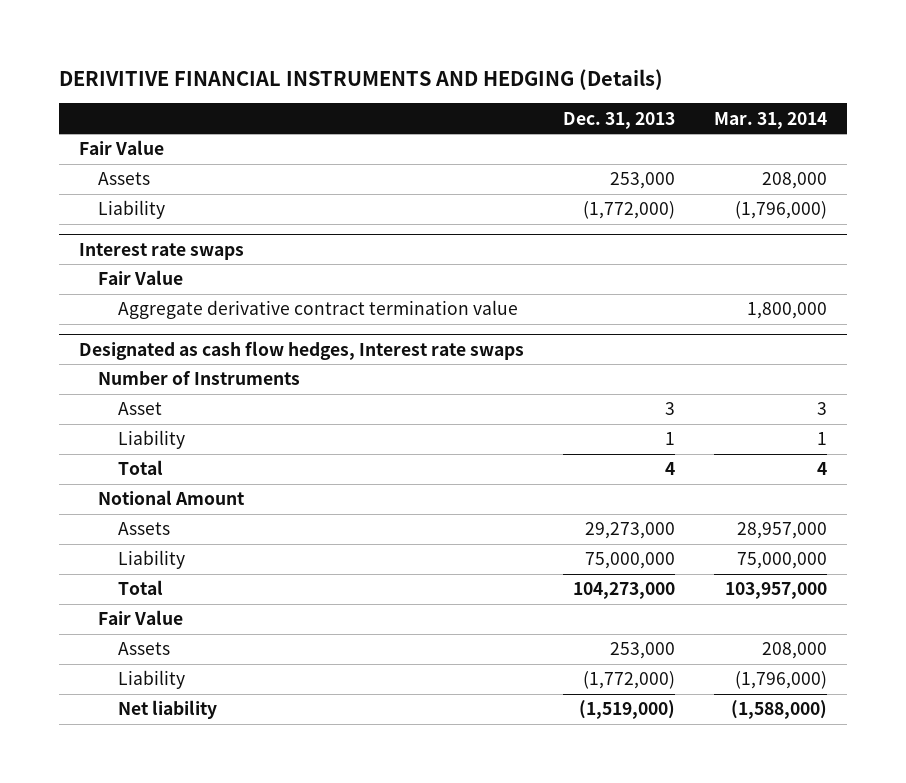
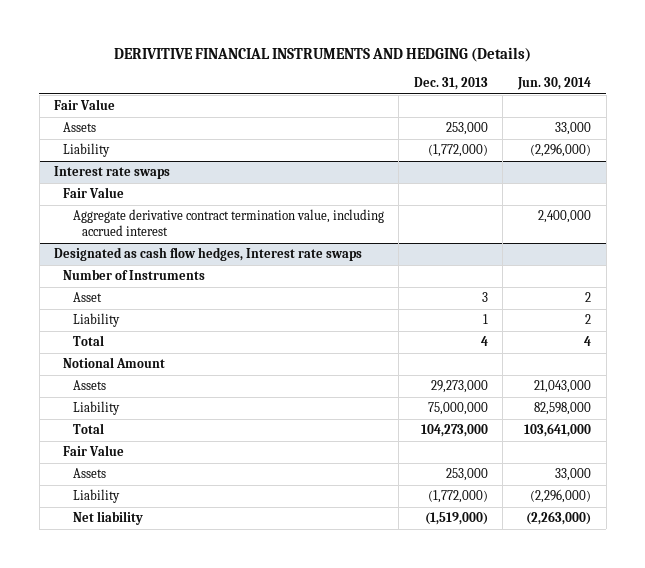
[714,111,828,129] Mar. 31, 2014 -> none
none -> [517,76,592,90] Jun. 30, 2014
[118,300,519,320] Aggregate derivative contract termination value -> [72,209,384,237] Aggregate derivative contract termination value, including accrued interest

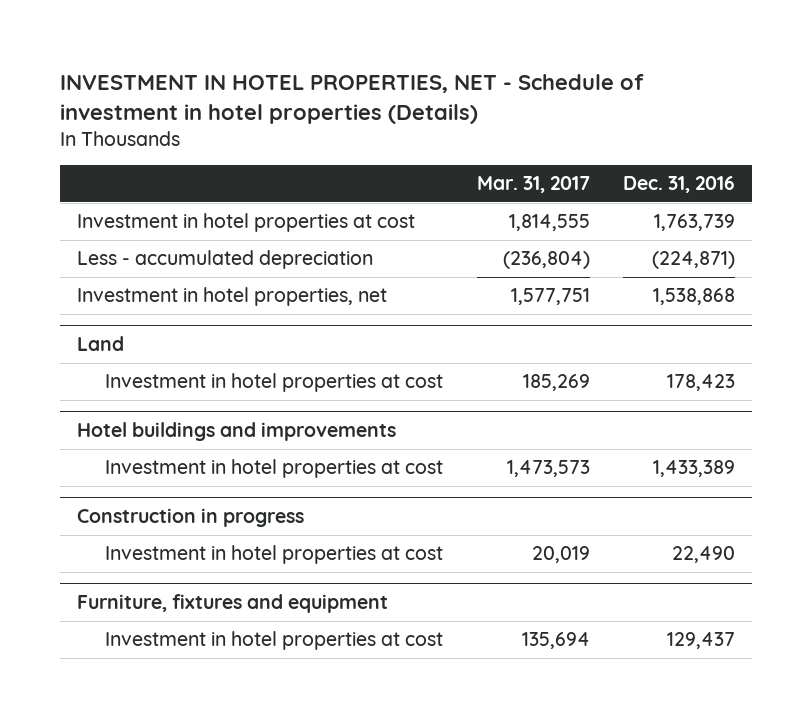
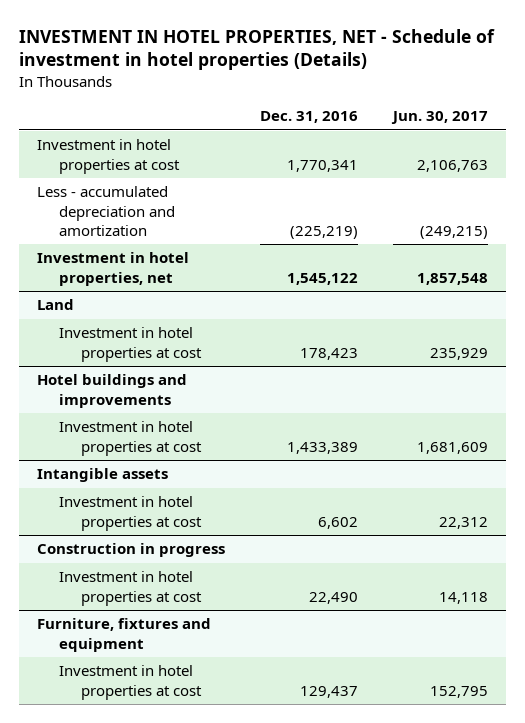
[476,176,590,194] Mar. 31, 2017 -> none
none -> [391,111,489,125] Jun. 30, 2017
[654,214,736,232] 1,763,739 -> [286,159,358,172] 1,770,341
[76,250,373,270] Less - accumulated depreciation -> [36,186,175,236] Less - accumulated depreciation and amortization
[652,251,736,270] (224,871) -> [289,225,358,239] (225,219)
[653,288,736,306] 1,538,868 -> [286,272,358,285] 1,545,122
none -> [36,468,168,483] Intangible assets
none -> [58,496,203,531] Investment in hotel properties at cost

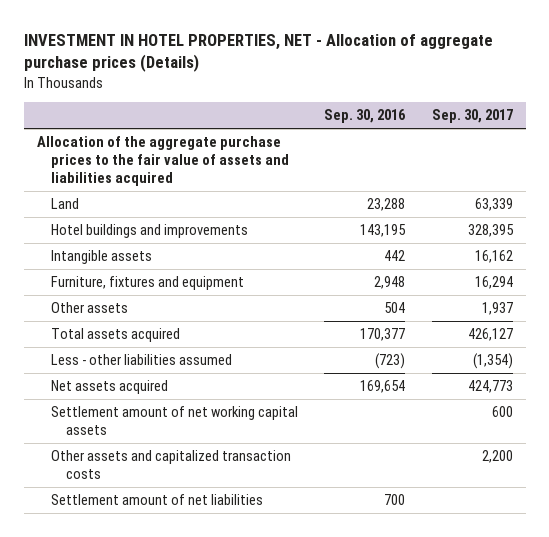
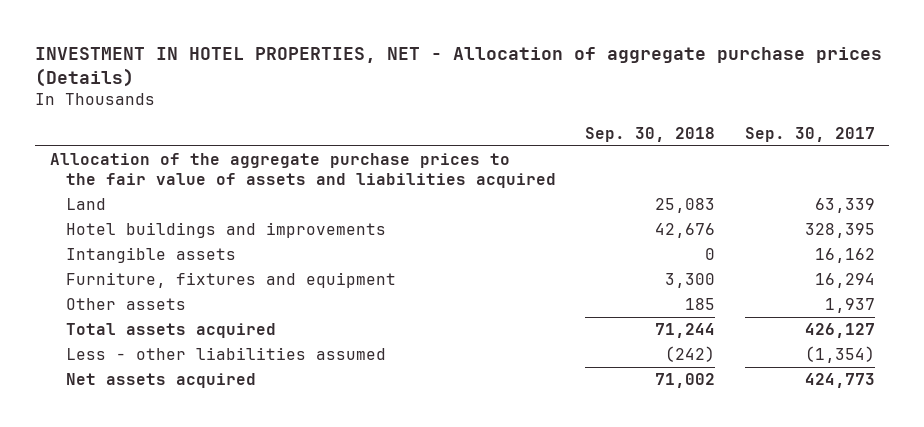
[324,109,407,124] Sep. 30, 2016 -> none
none -> [585,127,716,143] Sep. 30, 2018
[51,405,299,436] Settlement amount of net working capital assets -> none
[51,449,292,480] Other assets and capitalized transaction costs -> none
[51,493,264,505] Settlement amount of net liabilities -> none

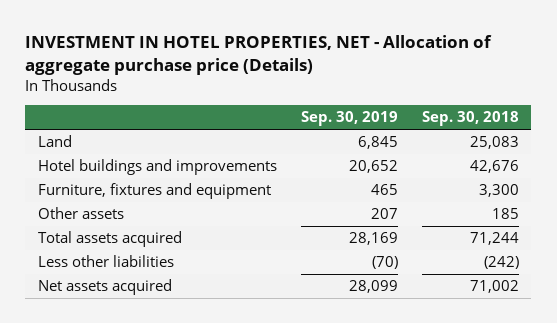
[35,46,883,87] INVESTMENT IN HOTEL PROPERTIES, NET - Allocation of aggregate purchase prices (Details) -> [25,35,493,75] INVESTMENT IN HOTEL PROPERTIES, NET - Allocation of aggregate purchase price (Details)
[744,127,875,143] Sep. 30, 2017 -> none
none -> [300,111,398,127] Sep. 30, 2019
[49,153,556,189] Allocation of the aggregate purchase prices to the fair value of assets and liabilities acquired -> none
[65,247,236,264] Intangible assets -> none
[65,347,386,361] Less - other liabilities assumed -> [37,255,174,268] Less other liabilities

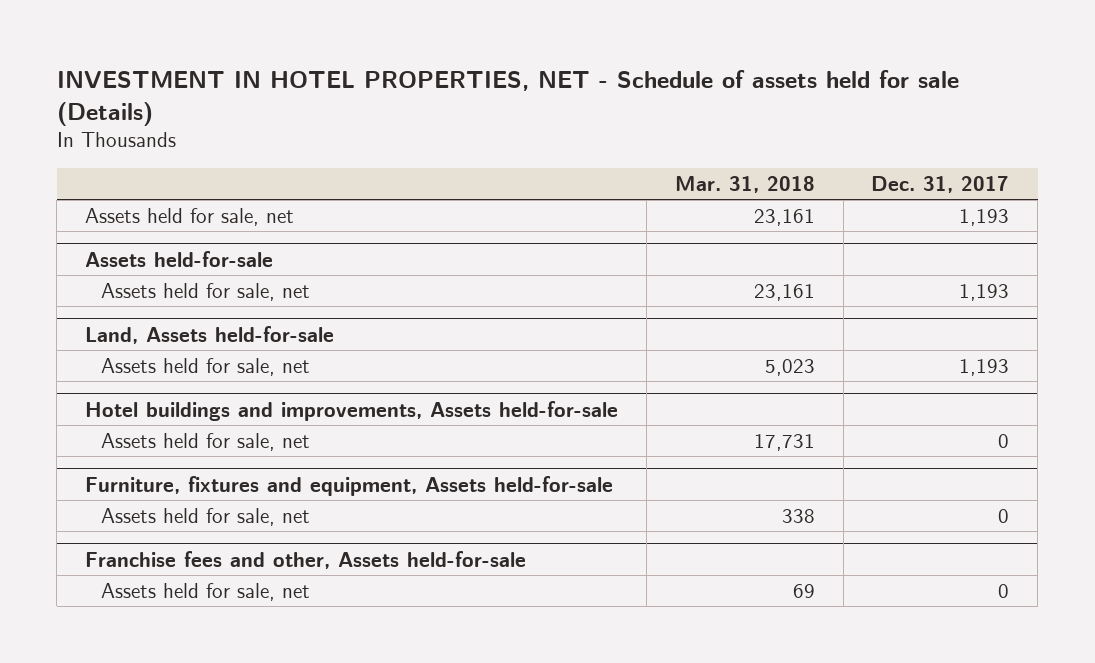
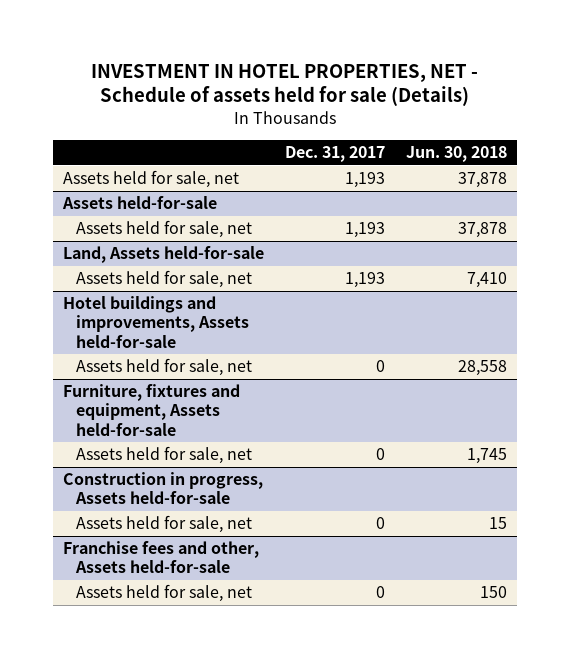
[674,175,815,193] Mar. 31, 2018 -> none
none -> [405,146,507,163] Jun. 30, 2018
none -> [63,472,264,505] Construction in progress, Assets held-for-sale
none -> [75,515,252,534] Assets held for sale, net

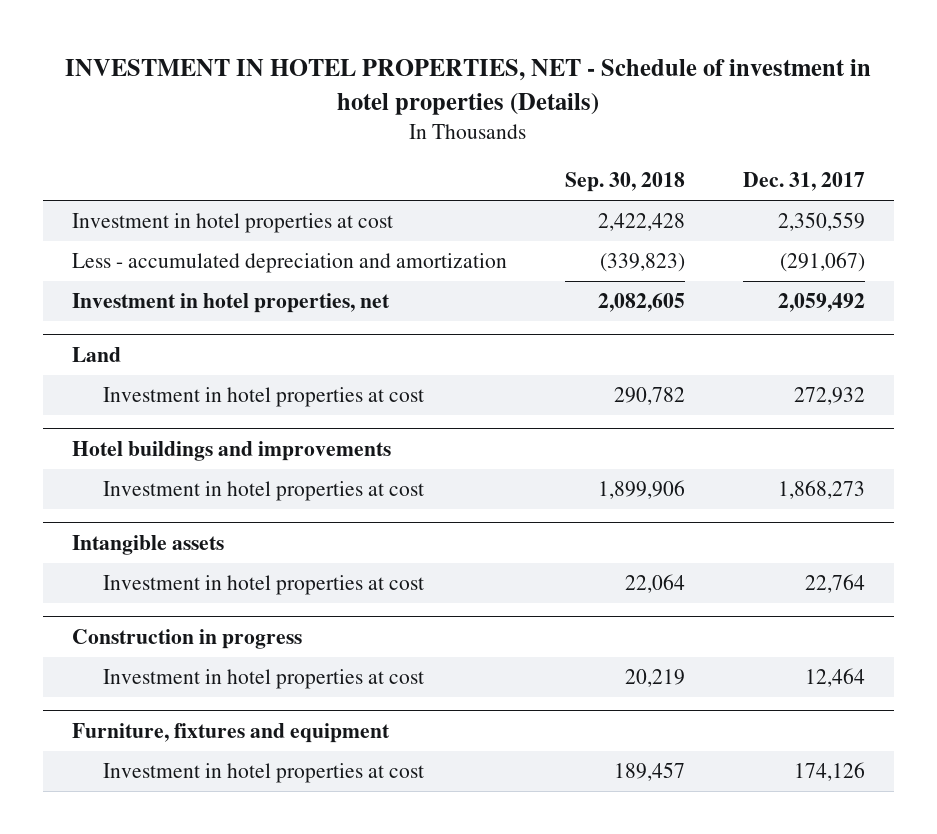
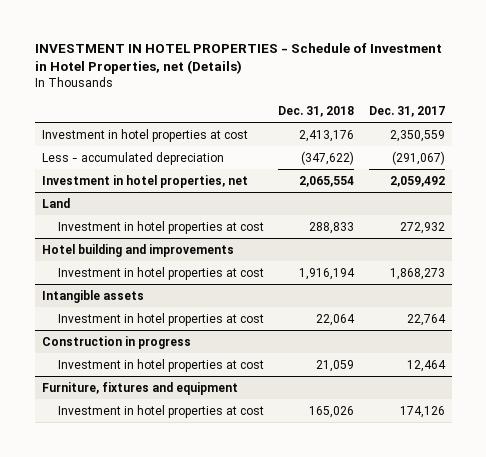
[65,59,872,115] INVESTMENT IN HOTEL PROPERTIES, NET - Schedule of investment in hotel properties (Details) -> [34,42,442,75] INVESTMENT IN HOTEL PROPERTIES - Schedule of Investment in Hotel Properties, net (Details)
[564,172,685,193] Sep. 30, 2018 -> none
none -> [278,105,355,117] Dec. 31, 2018
[72,253,508,274] Less - accumulated depreciation and amortization -> [41,151,224,165] Less - accumulated depreciation
[72,440,392,461] Hotel buildings and improvements -> [41,243,234,257] Hotel building and improvements

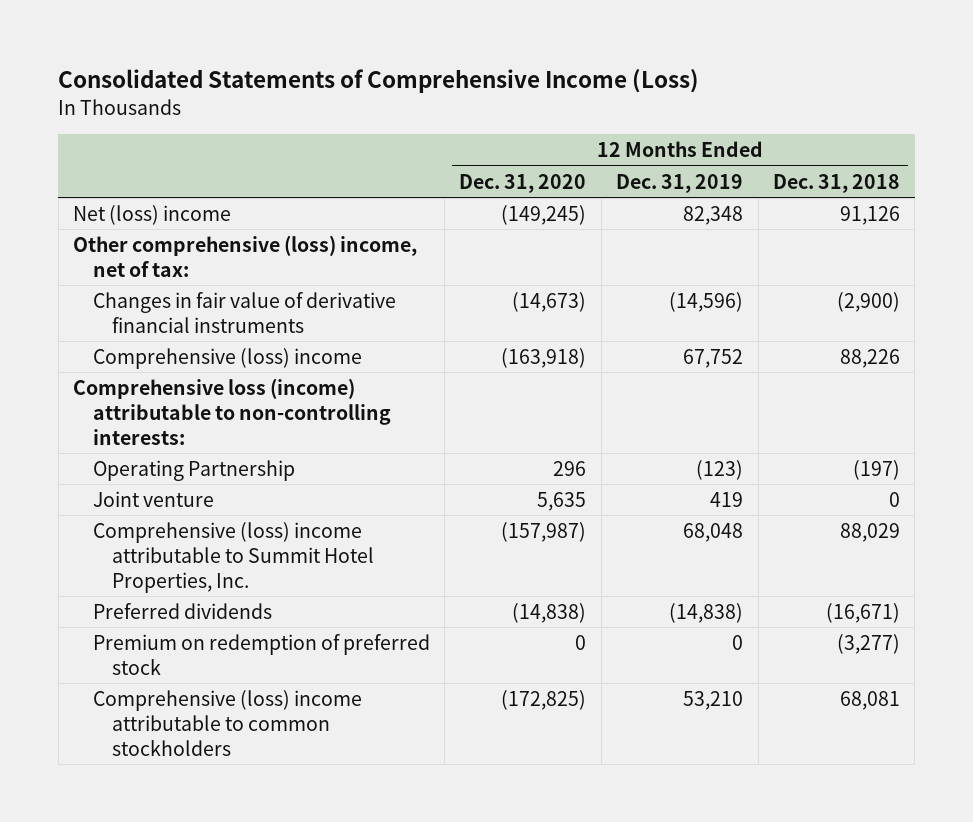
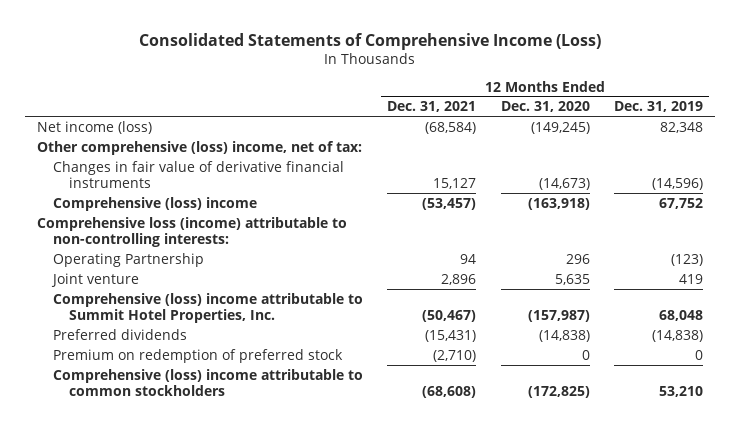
[773,173,901,193] Dec. 31, 2018 -> none
none -> [387,101,477,113] Dec. 31, 2021
[72,204,231,225] Net (loss) income -> [36,120,152,134] Net income (loss)

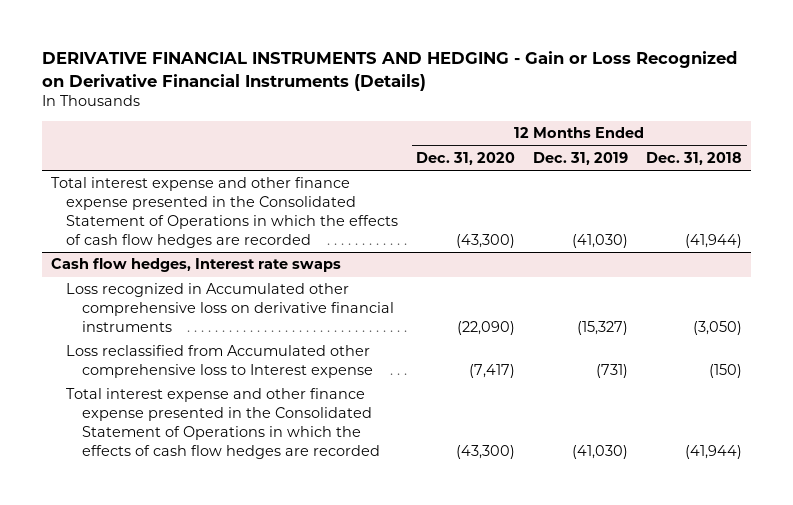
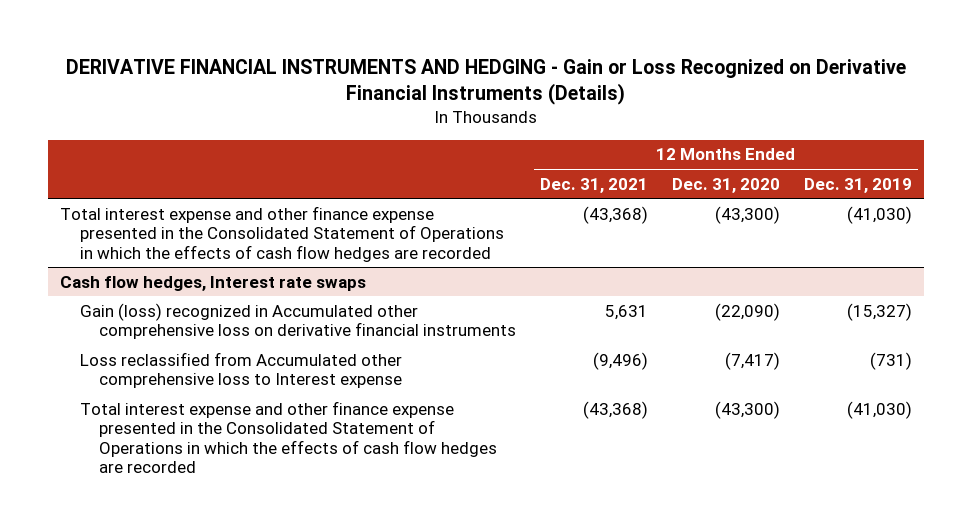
[646,152,743,166] Dec. 31, 2018 -> none
none -> [539,177,648,193] Dec. 31, 2021
[66,283,394,332] Loss recognized in Accumulated other comprehensive loss on derivative financial instruments -> [79,302,516,340] Gain (loss) recognized in Accumulated other comprehensive loss on derivative financial instruments

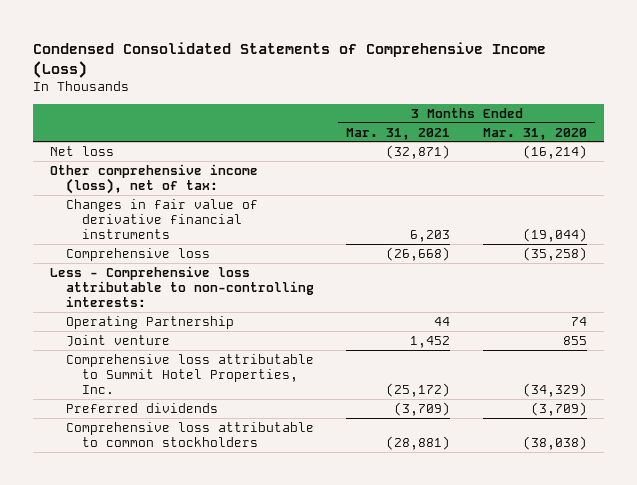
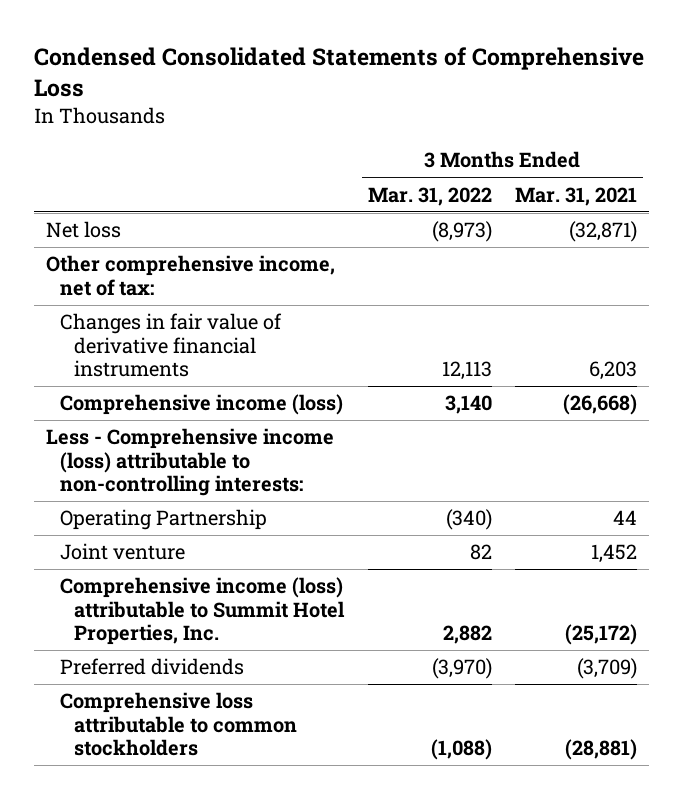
[33,41,547,78] Condensed Consolidated Statements of Comprehensive Income (Loss) -> [34,47,645,98] Condensed Consolidated Statements of Comprehensive Loss
[483,127,588,140] Mar. 31, 2020 -> none
none -> [367,186,492,206] Mar. 31, 2022
[49,163,258,195] Other comprehensive income (loss), net of tax: -> [45,255,335,296] Other comprehensive income, net of tax:
[65,247,210,261] Comprehensive loss -> [60,394,344,416] Comprehensive income (loss)
[49,265,314,308] Less - Comprehensive loss attributable to non-controlling interests: -> [45,428,334,497] Less - Comprehensive income (loss) attributable to non-controlling interests:
[65,353,314,395] Comprehensive loss attributable to Summit Hotel Properties, Inc. -> [60,577,346,646] Comprehensive income (loss) attributable to Summit Hotel Properties, Inc.

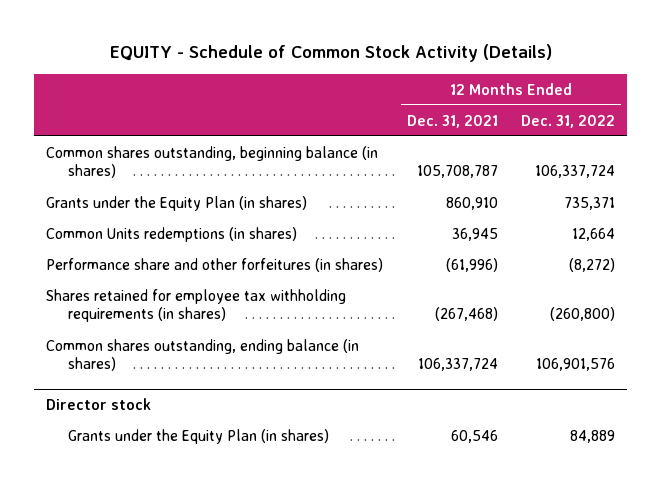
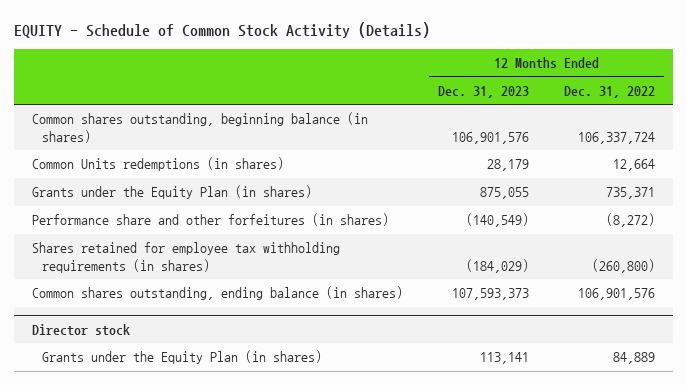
[406,114,498,128] Dec. 31, 2021 -> none
none -> [438,85,530,98] Dec. 31, 2023
[46,195,308,211] Grants under the Equity Plan (in shares) -> [31,185,312,200] Grants under the Equity Plan (in shares)

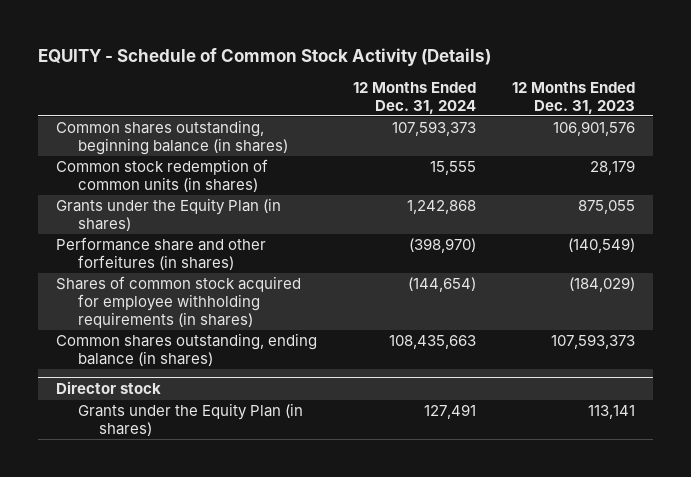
[564,85,656,98] Dec. 31, 2022 -> none
none -> [352,81,476,114] 12 Months Ended Dec. 31, 2024
[31,157,284,172] Common Units redemptions (in shares) -> [56,159,269,193] Common stock redemption of common units (in shares)
[31,242,340,273] Shares retained for employee tax withholding requirements (in shares) -> [56,276,302,328] Shares of common stock acquired for employee withholding requirements (in shares)

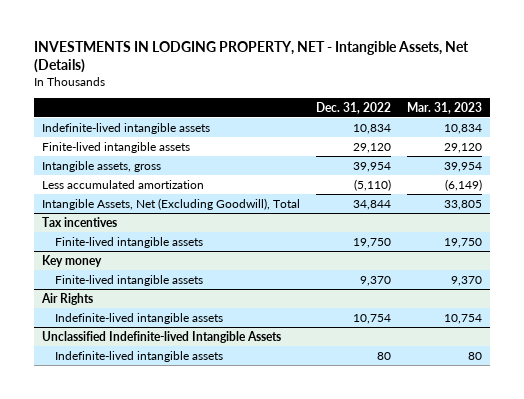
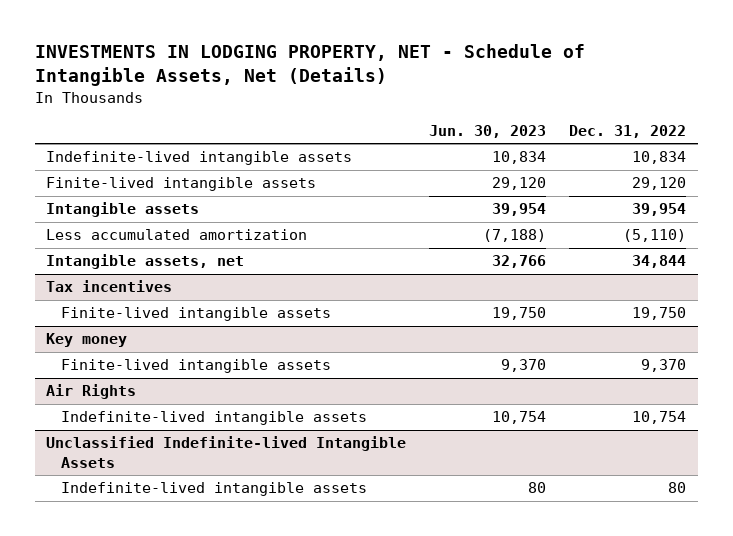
[33,41,469,74] INVESTMENTS IN LODGING PROPERTY, NET - Intangible Assets, Net (Details) -> [34,44,585,87] INVESTMENTS IN LODGING PROPERTY, NET - Schedule of Intangible Assets, Net (Details)
[406,101,482,114] Mar. 31, 2023 -> none
none -> [429,125,547,139] Jun. 30, 2023
[41,160,161,172] Intangible assets, gross -> [46,202,200,218] Intangible assets
[41,197,300,210] Intangible Assets, Net (Excluding Goodwill), Total -> [46,254,245,270] Intangible assets, net

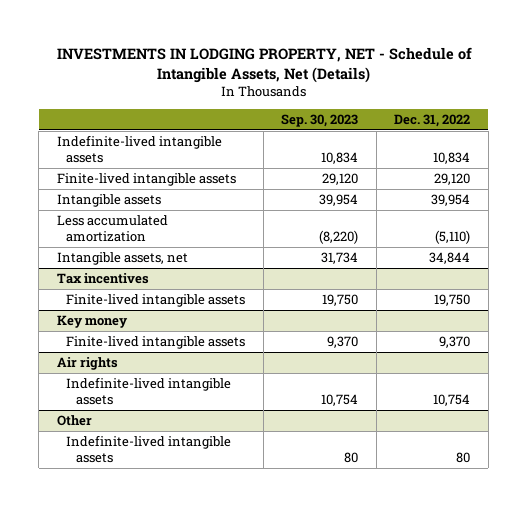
[429,125,547,139] Jun. 30, 2023 -> none
none -> [281,113,359,127] Sep. 30, 2023
[46,384,137,400] Air Rights -> [56,357,118,371] Air rights
[46,436,407,468] Unclassified Indefinite-lived Intangible Assets -> [56,415,92,427] Other

